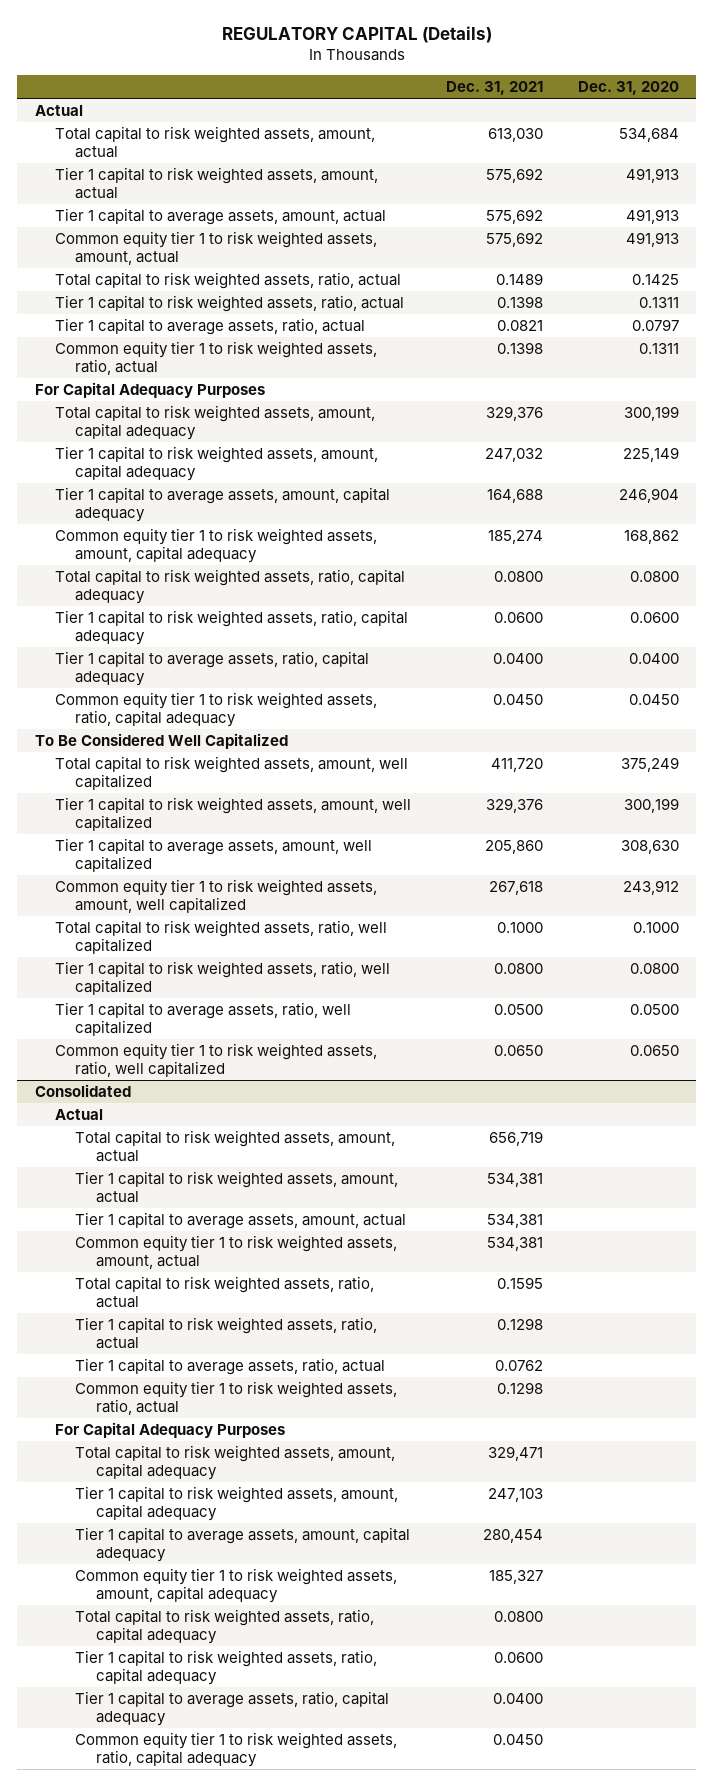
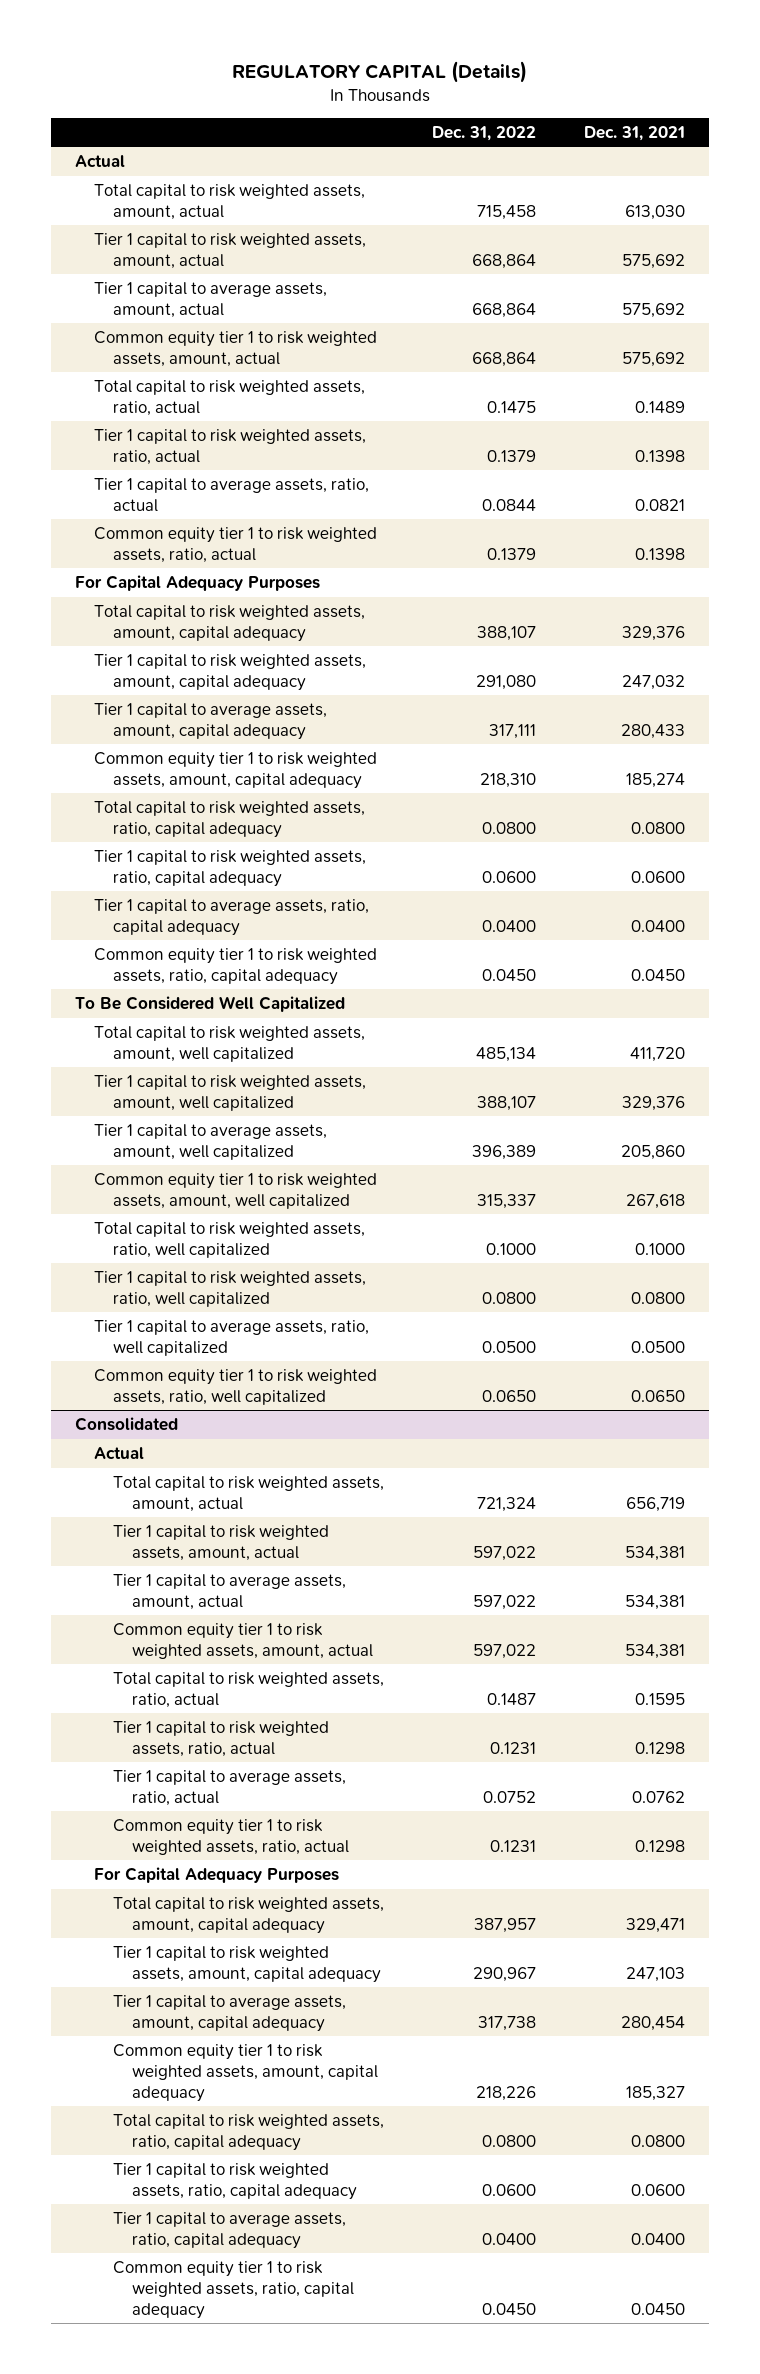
[577,81,679,96] Dec. 31, 2020 -> none
none -> [431,125,536,141] Dec. 31, 2022
[486,488,543,503] 164,688 -> [620,723,685,739] 280,433

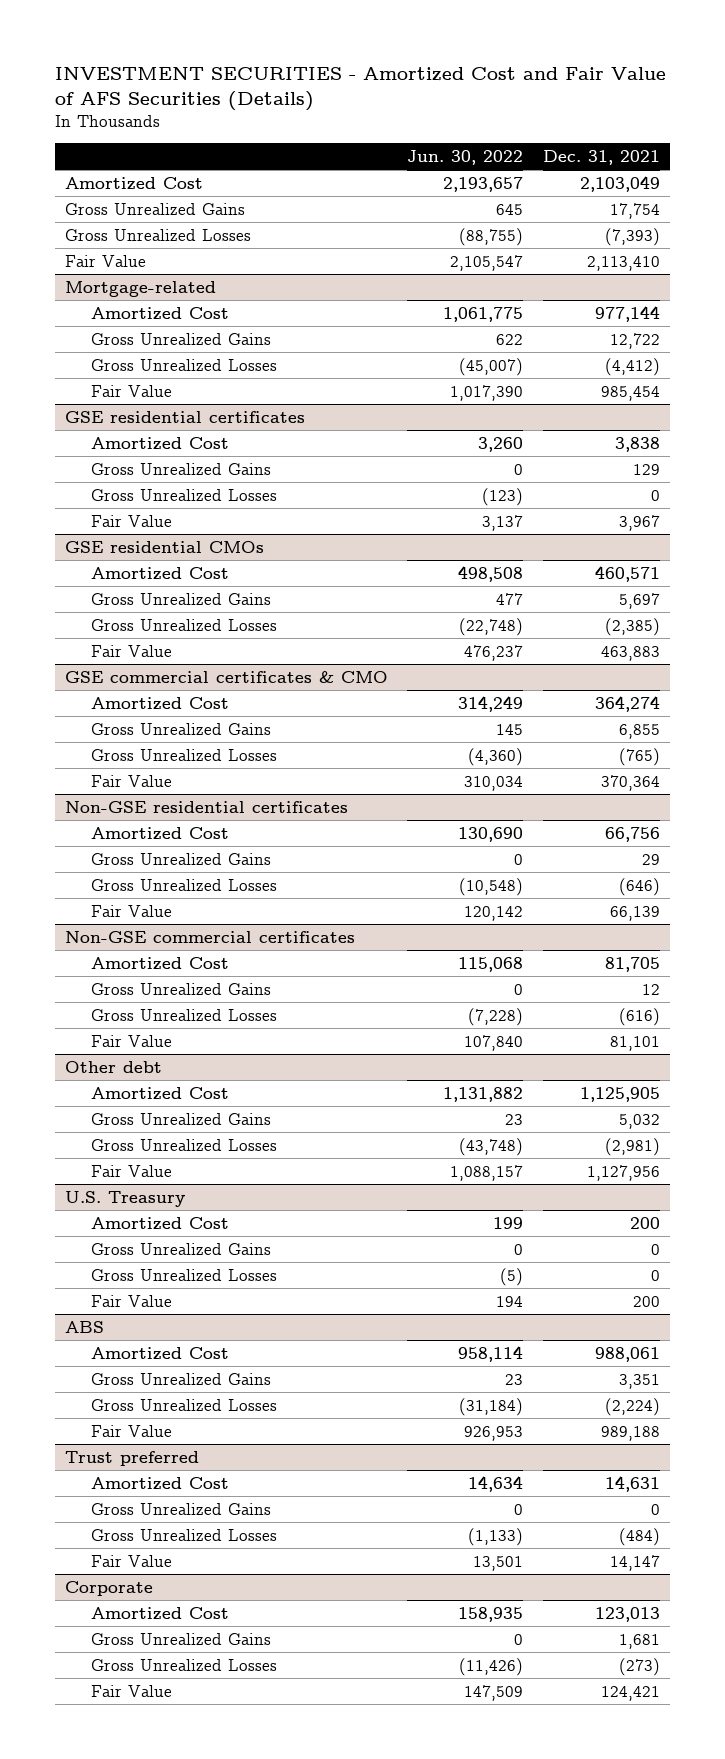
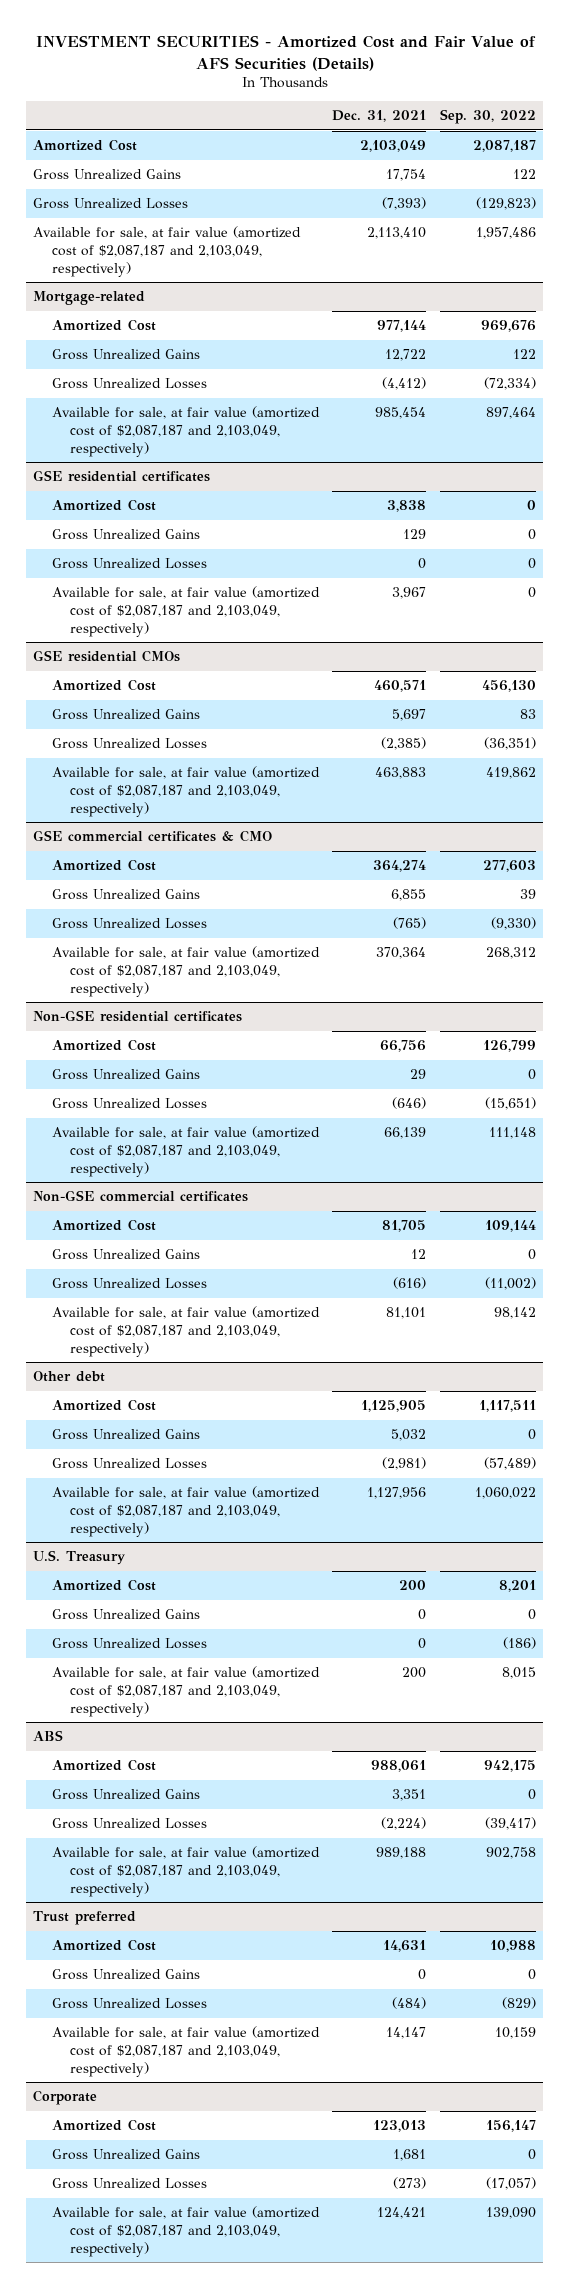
[407,150,524,166] Jun. 30, 2022 -> none
none -> [440,109,537,125] Sep. 30, 2022
[64,254,146,267] Fair Value -> [33,226,302,277] Available for sale, at fair value (amortized cost of $2,087,187 and 2,103,049, respectively)
[90,384,172,397] Fair Value -> [51,406,320,457] Available for sale, at fair value (amortized cost of $2,087,187 and 2,103,049, respectively)
[90,514,172,527] Fair Value -> [51,586,320,637] Available for sale, at fair value (amortized cost of $2,087,187 and 2,103,049, respectively)
[90,644,172,657] Fair Value -> [51,766,320,817] Available for sale, at fair value (amortized cost of $2,087,187 and 2,103,049, respectively)
[90,774,172,787] Fair Value -> [51,946,320,997] Available for sale, at fair value (amortized cost of $2,087,187 and 2,103,049, respectively)
[90,904,172,917] Fair Value -> [51,1126,320,1177] Available for sale, at fair value (amortized cost of $2,087,187 and 2,103,049, respectively)
[90,1034,172,1047] Fair Value -> [51,1306,320,1357] Available for sale, at fair value (amortized cost of $2,087,187 and 2,103,049, respectively)
[90,1164,172,1177] Fair Value -> [51,1486,320,1537] Available for sale, at fair value (amortized cost of $2,087,187 and 2,103,049, respectively)
[90,1294,172,1307] Fair Value -> none
none -> [51,1666,320,1717] Available for sale, at fair value (amortized cost of $2,087,187 and 2,103,049, respectively)
[90,1424,172,1437] Fair Value -> [51,1846,320,1897] Available for sale, at fair value (amortized cost of $2,087,187 and 2,103,049, respectively)
[90,1554,172,1567] Fair Value -> [51,2026,320,2077] Available for sale, at fair value (amortized cost of $2,087,187 and 2,103,049, respectively)
[90,1684,172,1697] Fair Value -> [51,2206,320,2257] Available for sale, at fair value (amortized cost of $2,087,187 and 2,103,049, respectively)

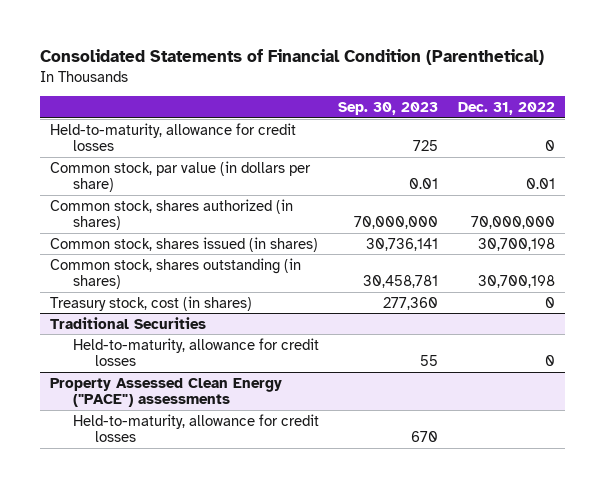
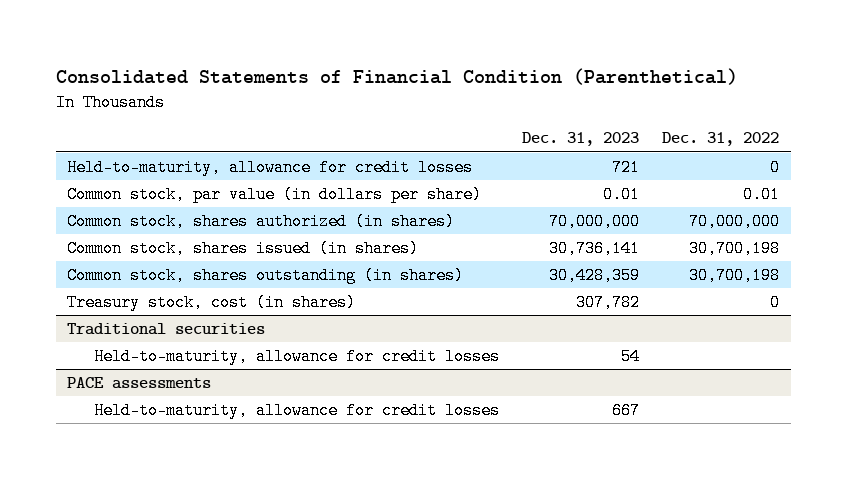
[338,101,439,115] Sep. 30, 2023 -> none
none -> [522,132,640,147] Dec. 31, 2023
[72,337,319,367] Held-to-maturity, allowance for credit losses -> none
[49,377,282,408] Property Assessed Clean Energy ("PACE") assessments -> none
[49,316,206,329] Traditional Securities -> [67,323,266,336] Traditional securities
none -> [67,377,212,390] PACE assessments
none -> [94,402,501,420] Held-to-maturity, allowance for credit losses

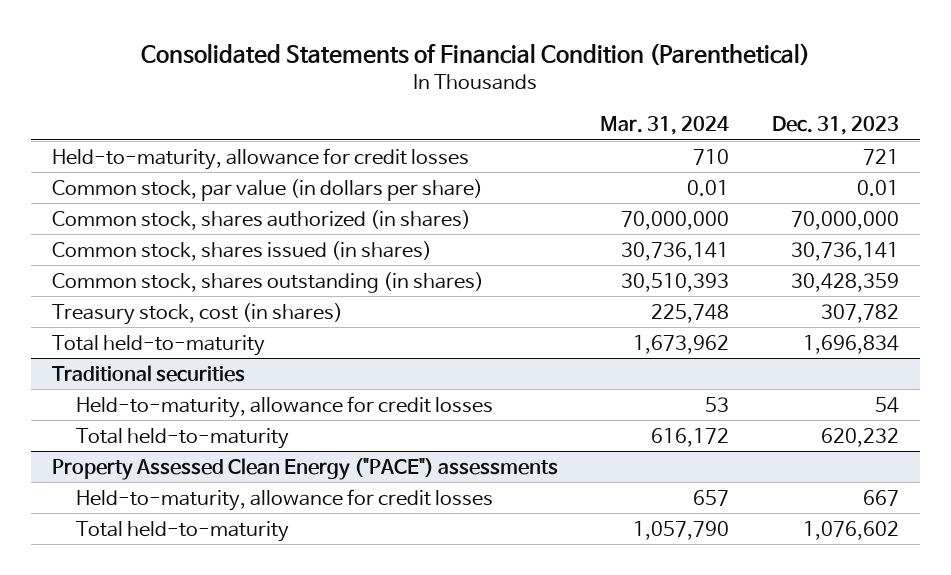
[662,132,780,147] Dec. 31, 2022 -> none
none -> [600,116,730,136] Mar. 31, 2024
none -> [52,334,266,356] Total held-to-maturity
none -> [76,427,290,449] Total held-to-maturity
[67,377,212,390] PACE assessments -> [52,457,559,480] Property Assessed Clean Energy ("PACE") assessments
none -> [76,520,290,542] Total held-to-maturity

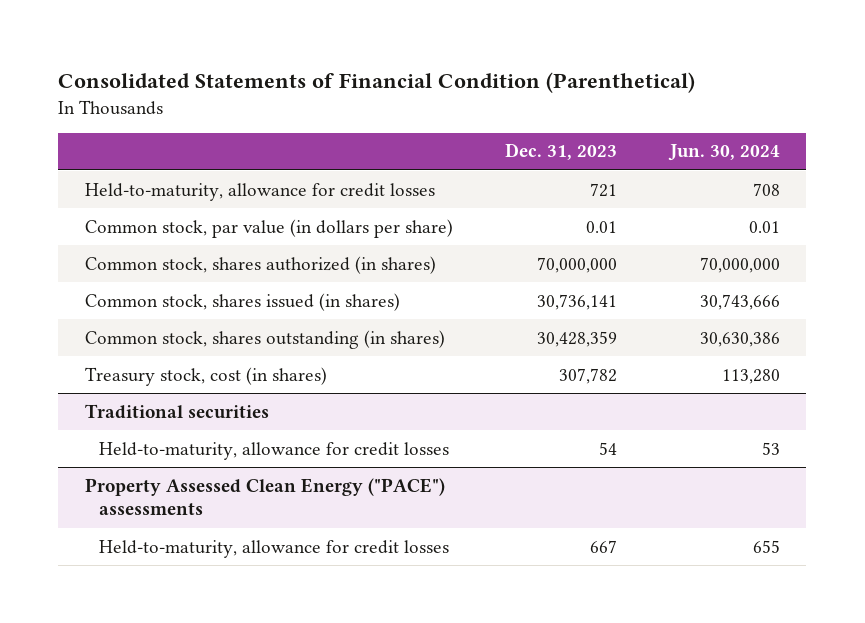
[600,116,730,136] Mar. 31, 2024 -> none
none -> [667,144,780,162] Jun. 30, 2024
[52,334,266,356] Total held-to-maturity -> none
[76,427,290,449] Total held-to-maturity -> none
[76,520,290,542] Total held-to-maturity -> none

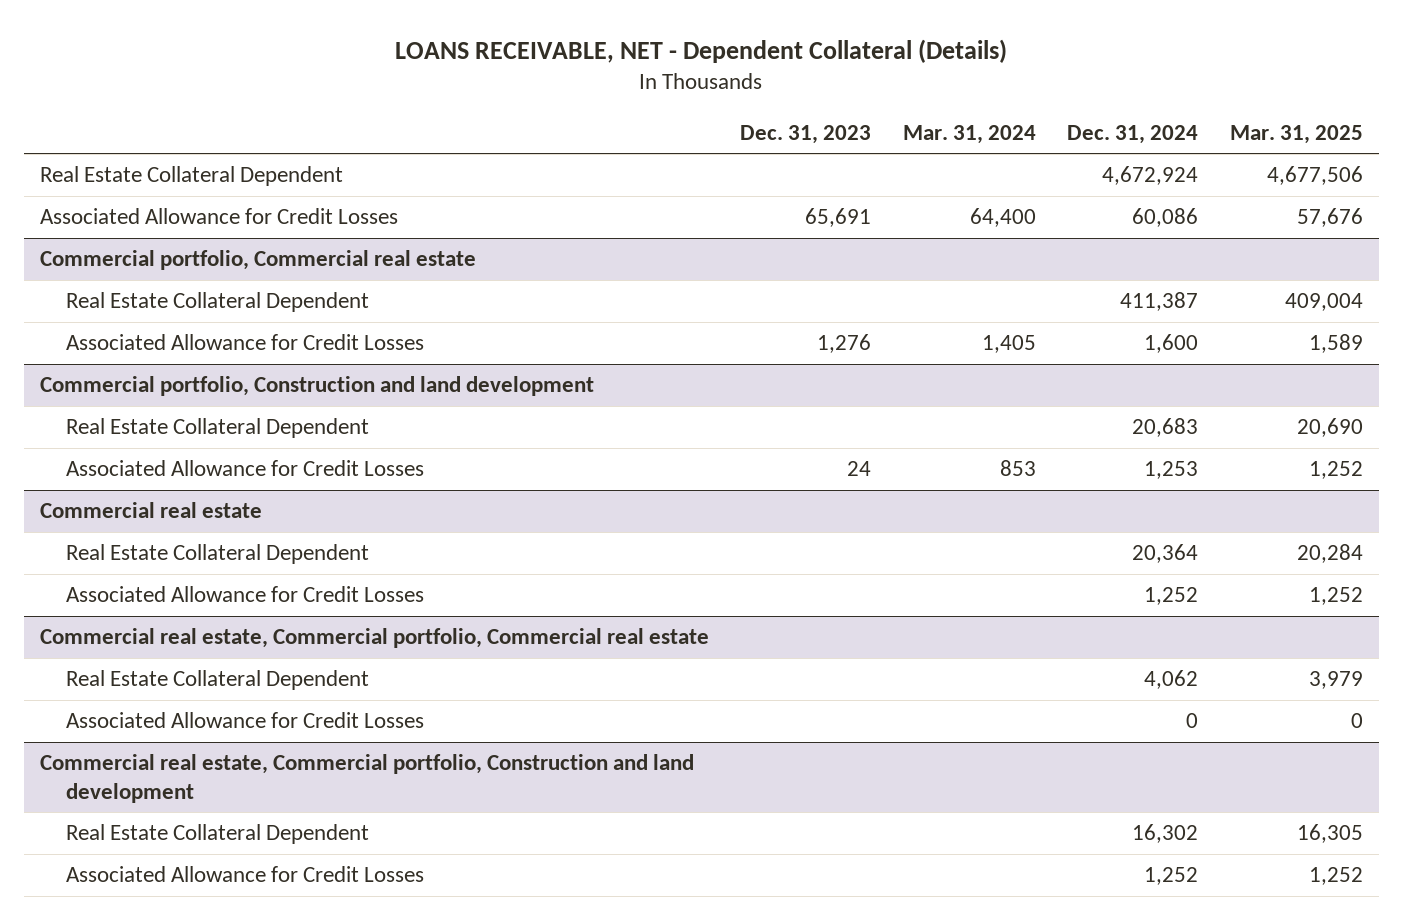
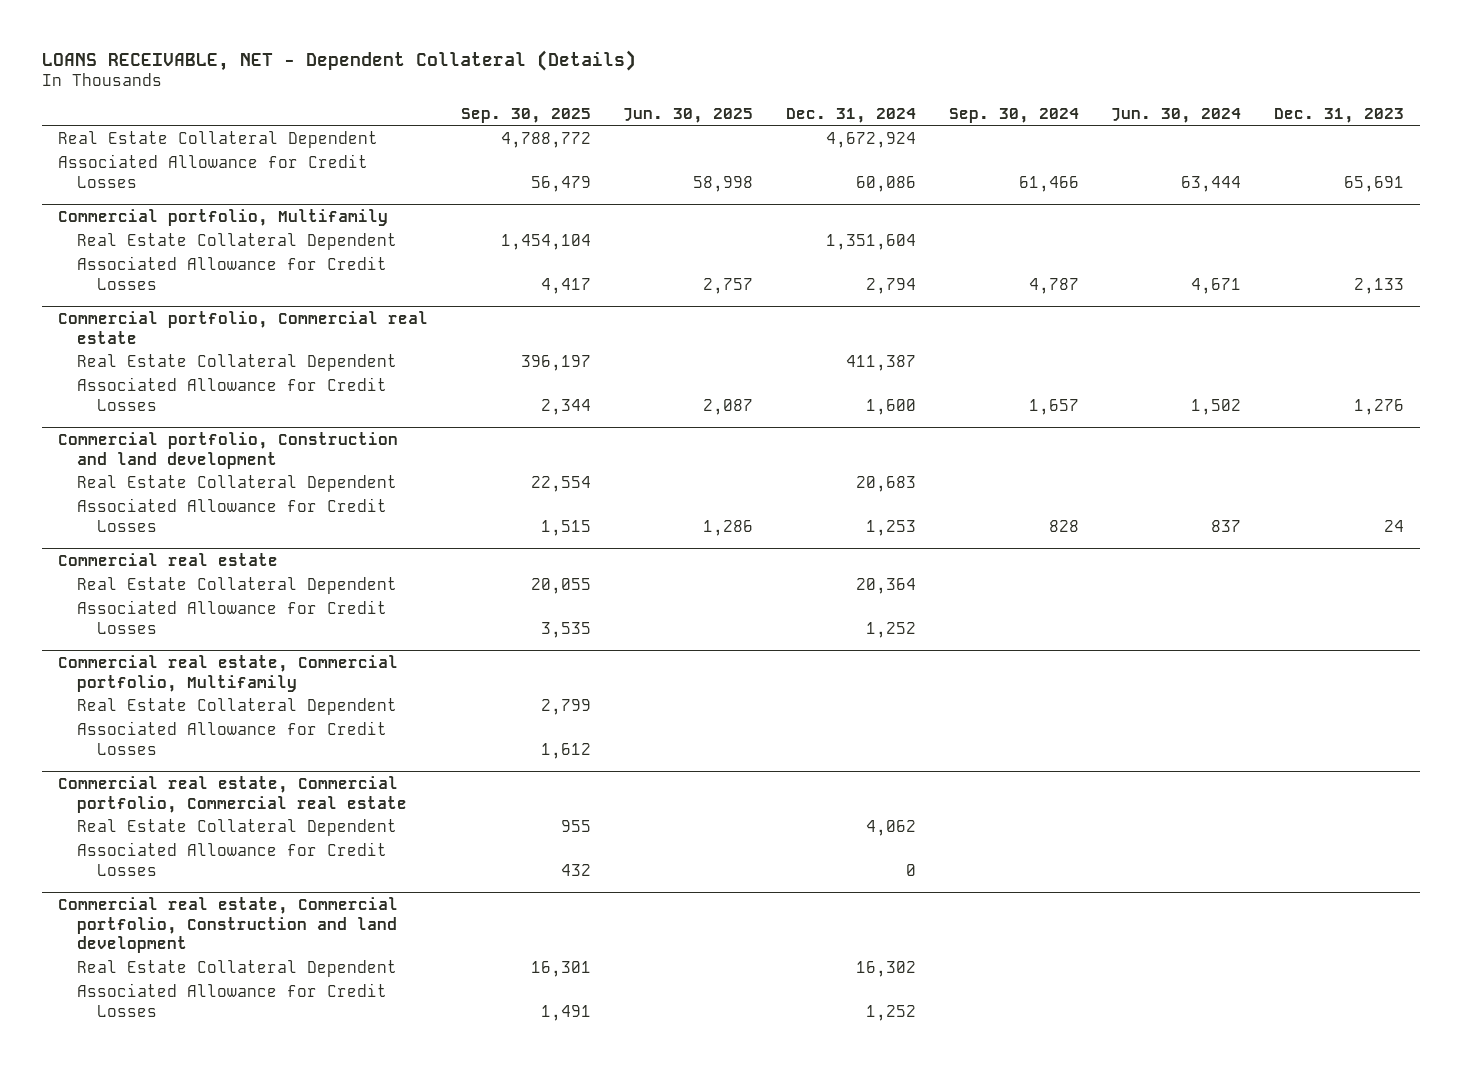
[902,125,1036,145] Mar. 31, 2024 -> none
[1230,125,1364,145] Mar. 31, 2025 -> none
none -> [460,108,591,124] Sep. 30, 2025
none -> [623,108,754,124] Jun. 30, 2025
none -> [948,108,1079,124] Sep. 30, 2024
none -> [1111,108,1242,124] Jun. 30, 2024
none -> [58,209,389,227] Commercial portfolio, Multifamily
none -> [77,233,398,251] Real Estate Collateral Dependent
none -> [77,256,388,290] Associated Allowance for Credit Losses
none -> [58,655,399,692] Commercial real estate, Commercial portfolio, Multifamily
none -> [77,698,398,716] Real Estate Collateral Dependent
none -> [77,721,388,755] Associated Allowance for Credit Losses

